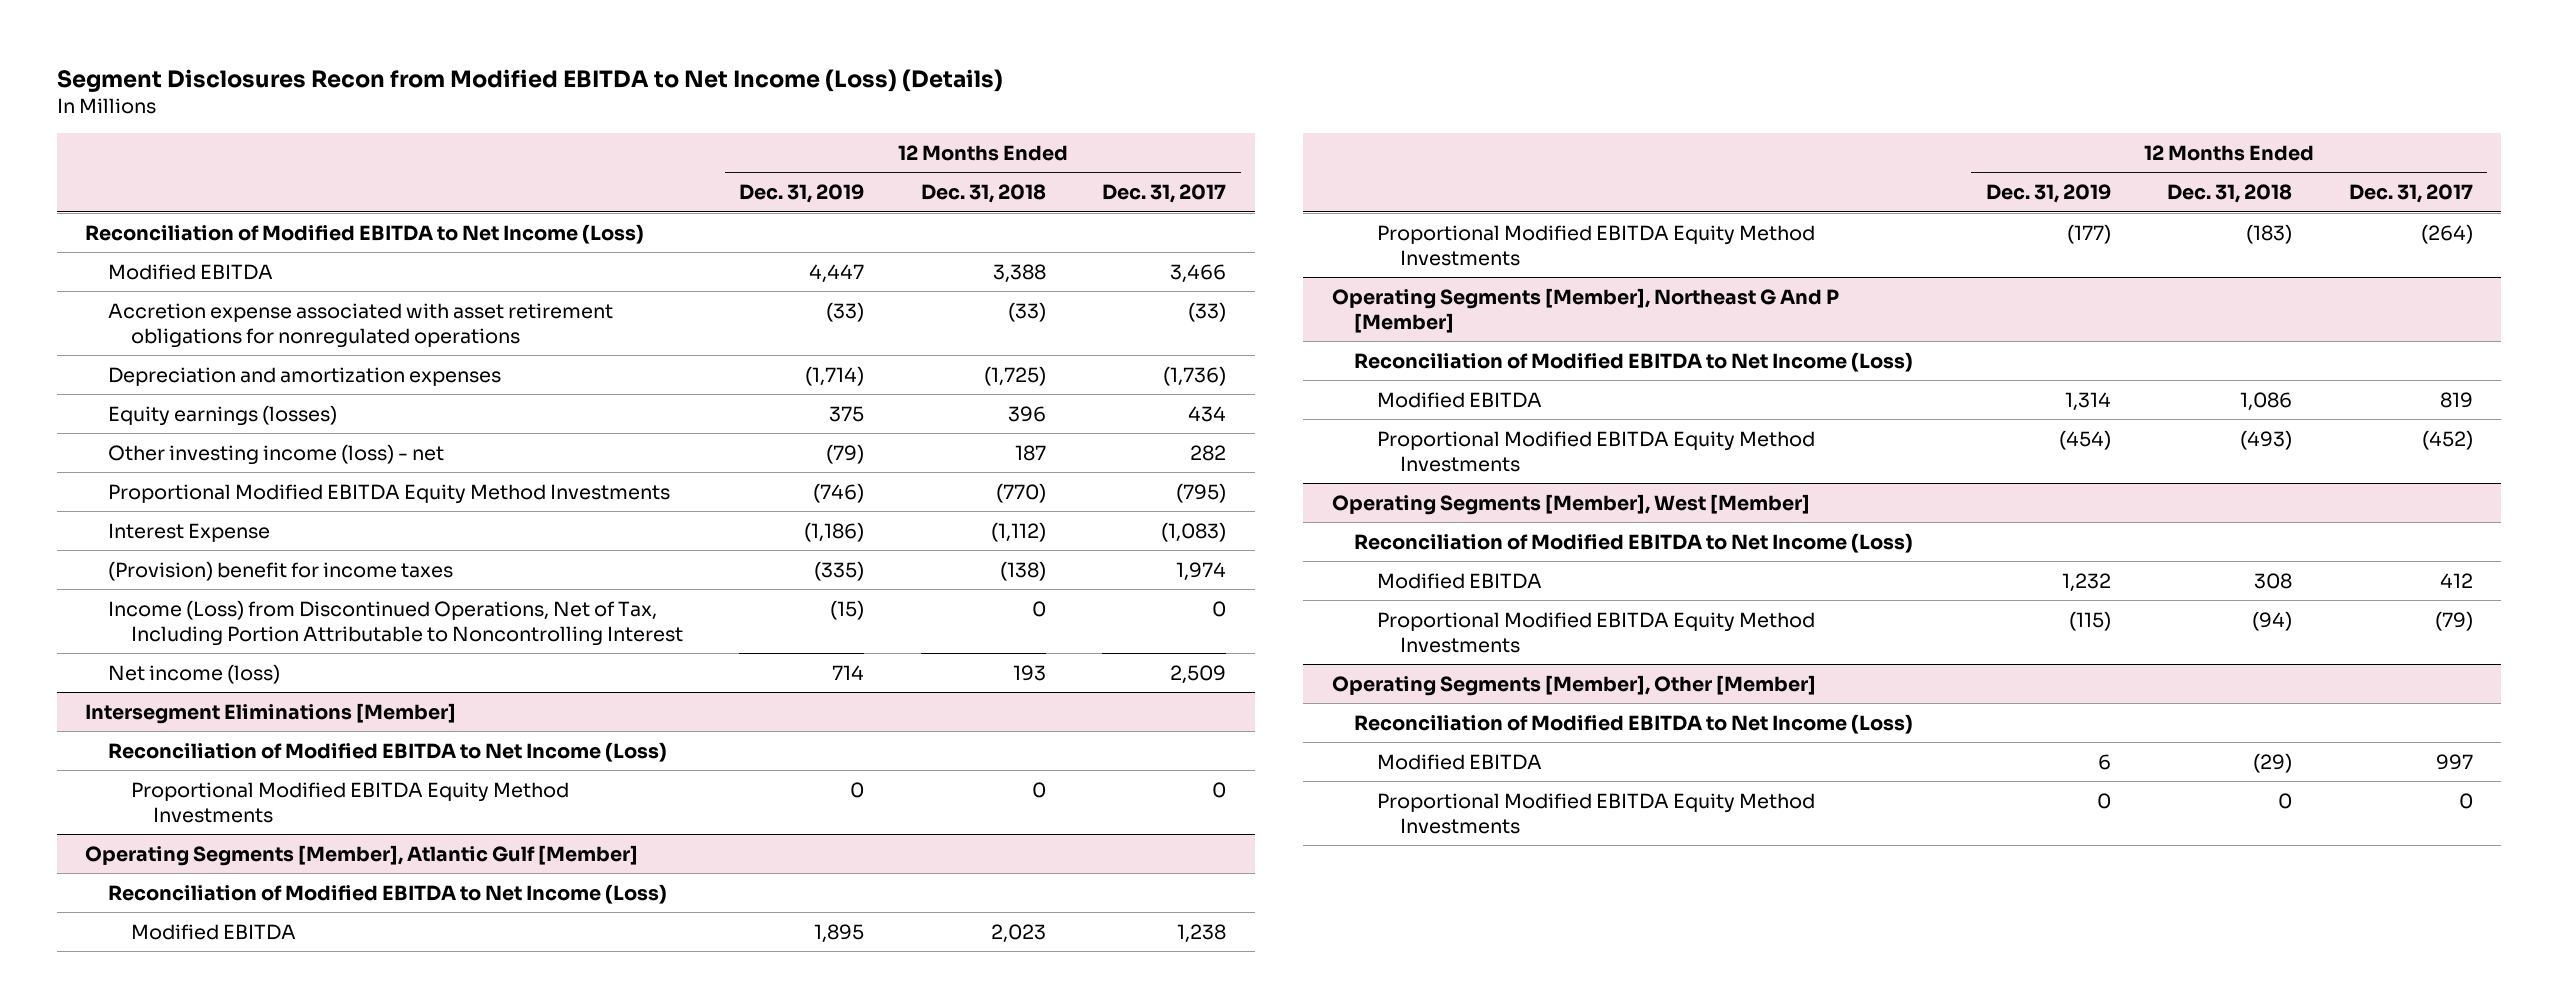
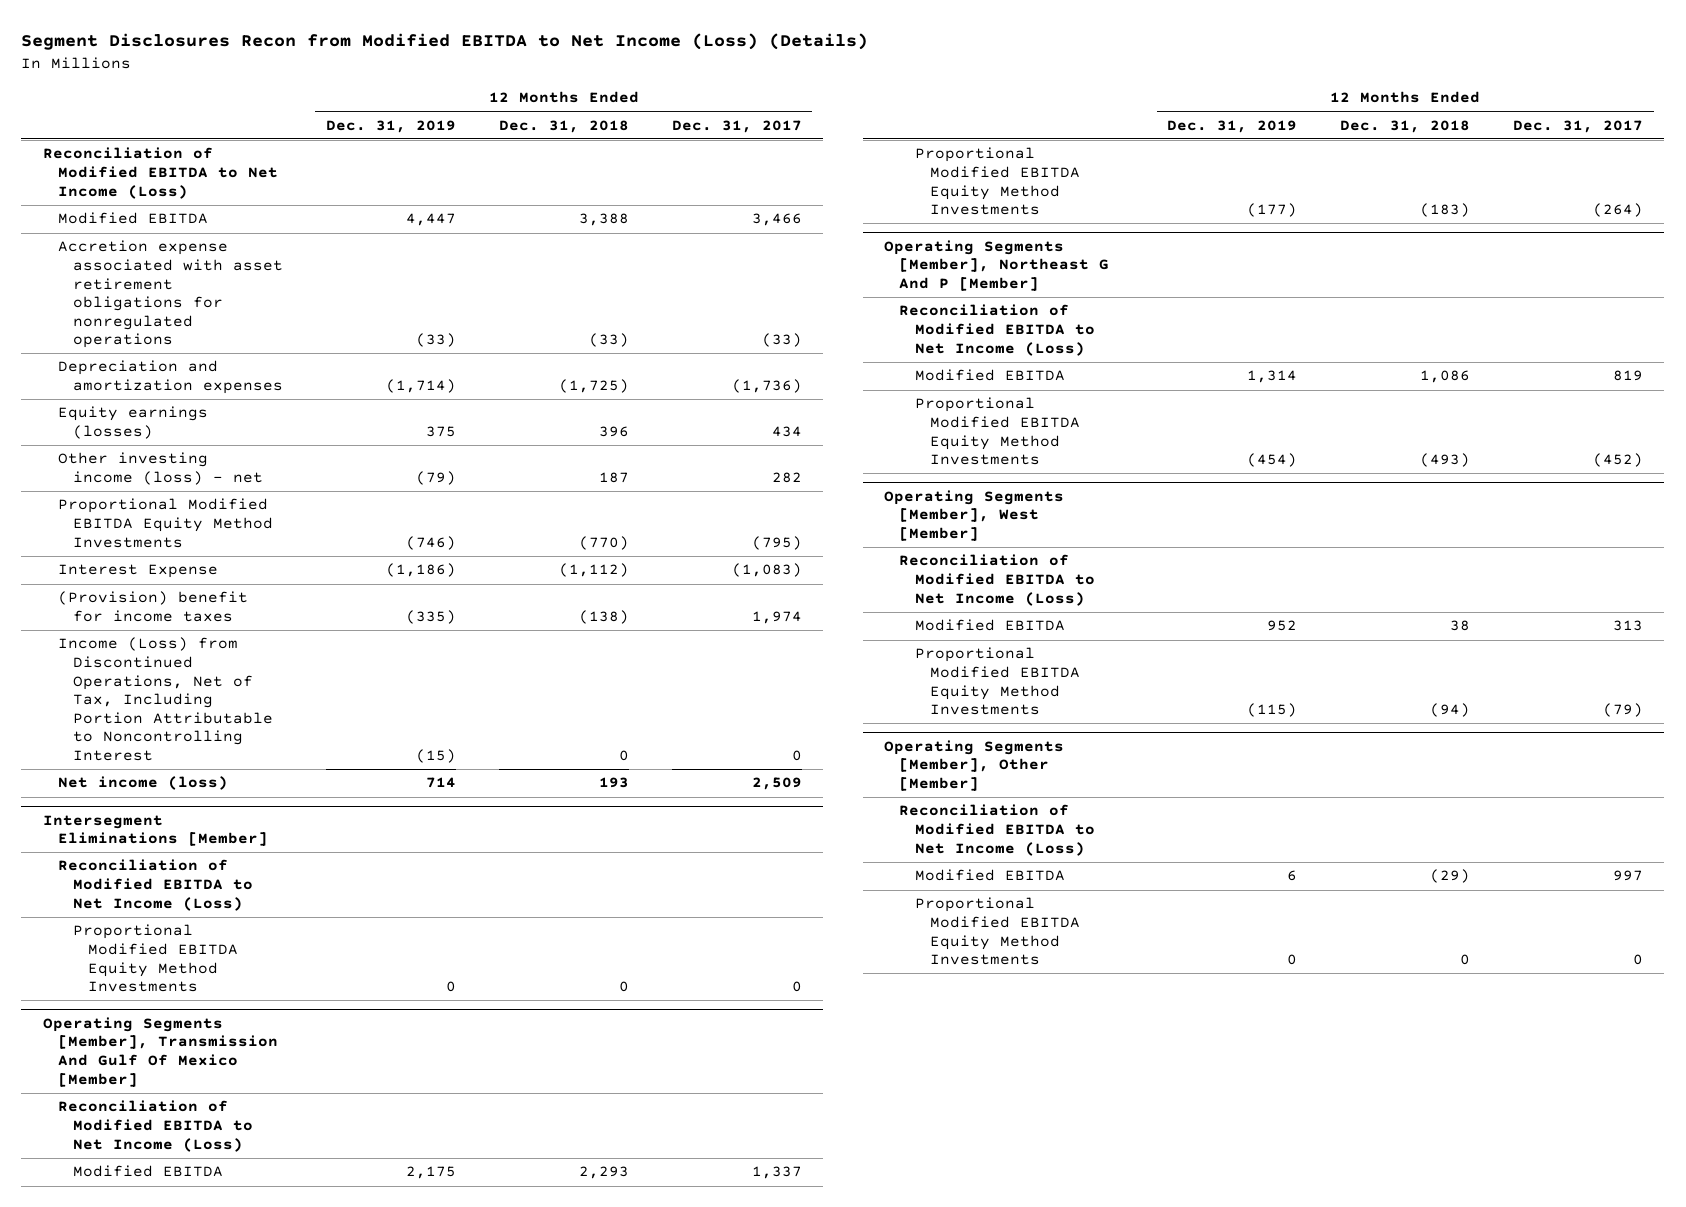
[85,844,639,866] Operating Segments [Member], Atlantic Gulf [Member] -> none
none -> [42,1016,278,1087] Operating Segments [Member], Transmission And Gulf Of Mexico [Member]
[814,923,865,943] 1,895 -> [405,1166,456,1180] 2,175
[990,923,1046,943] 2,023 -> [578,1166,629,1180] 2,293
[1177,923,1227,943] 1,238 -> [751,1166,802,1180] 1,337
[2061,572,2111,592] 1,232 -> [1267,620,1298,632] 952
[2254,572,2293,589] 308 -> [1450,620,1471,632] 38
[2439,572,2473,588] 412 -> [1613,620,1644,632] 313

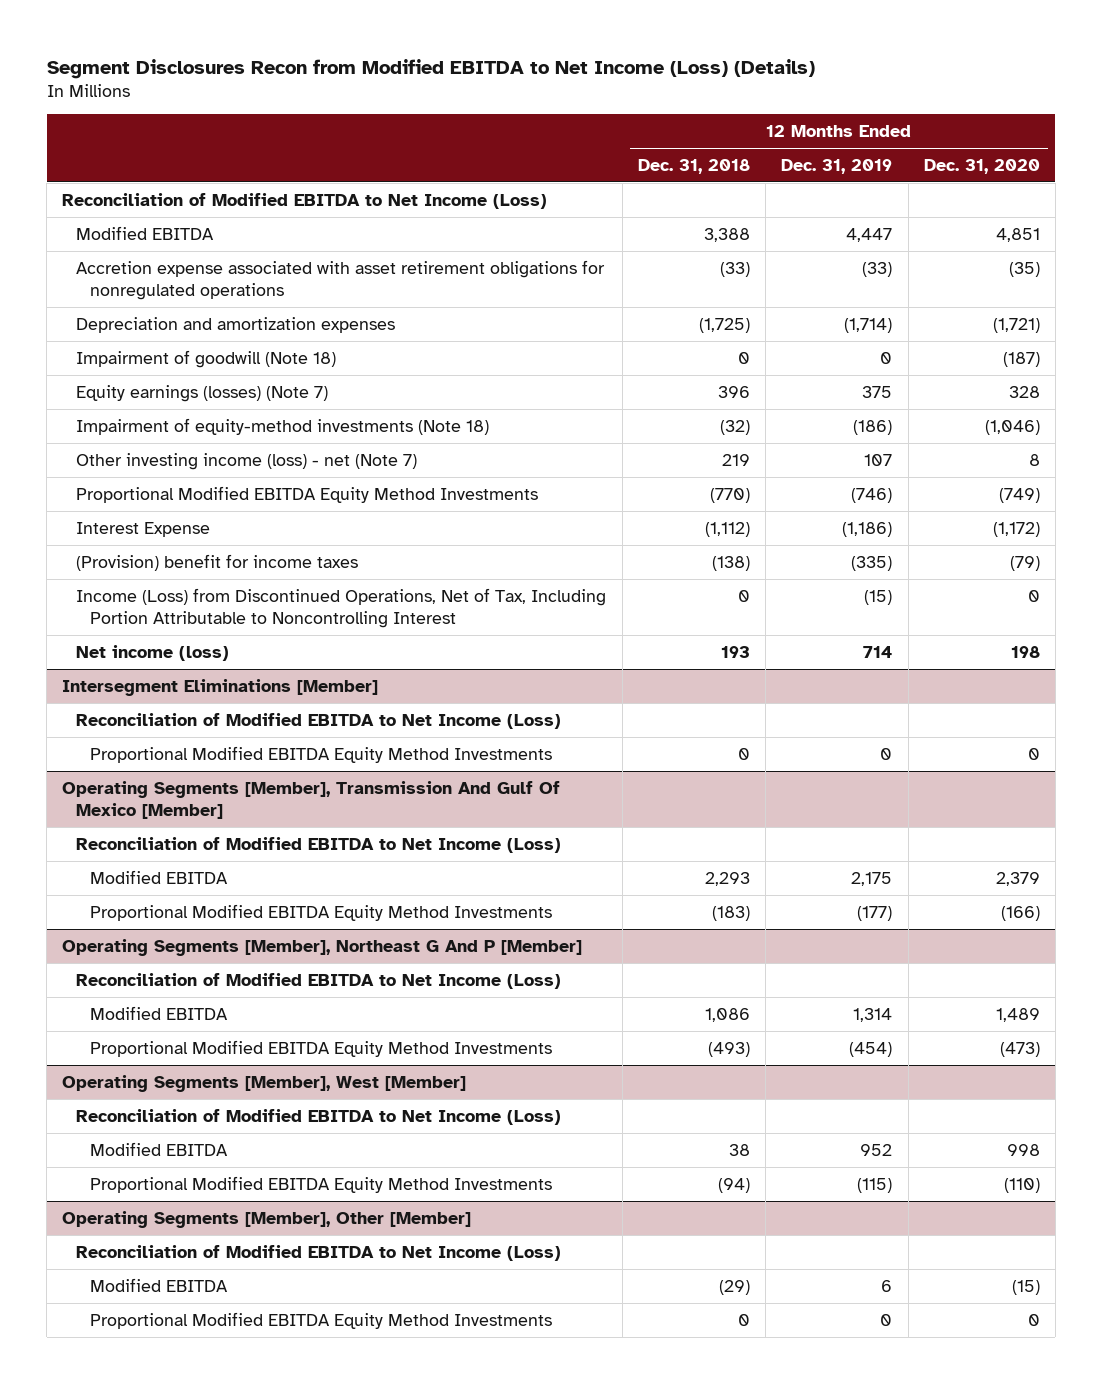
[671,119,802,133] Dec. 31, 2017 -> none
none -> [923,158,1040,174] Dec. 31, 2020
none -> [76,349,337,368] Impairment of goodwill (Note 18)
[57,406,208,440] Equity earnings (losses) -> [76,384,329,402] Equity earnings (losses) (Note 7)
none -> [76,417,490,435] Impairment of equity-method investments (Note 18)
[57,452,264,486] Other investing income (loss) - net -> [76,452,418,470] Other investing income (loss) - net (Note 7)
[415,471,456,486] (79) -> [864,453,893,466] 107
[598,472,629,484] 187 -> [721,453,750,466] 219

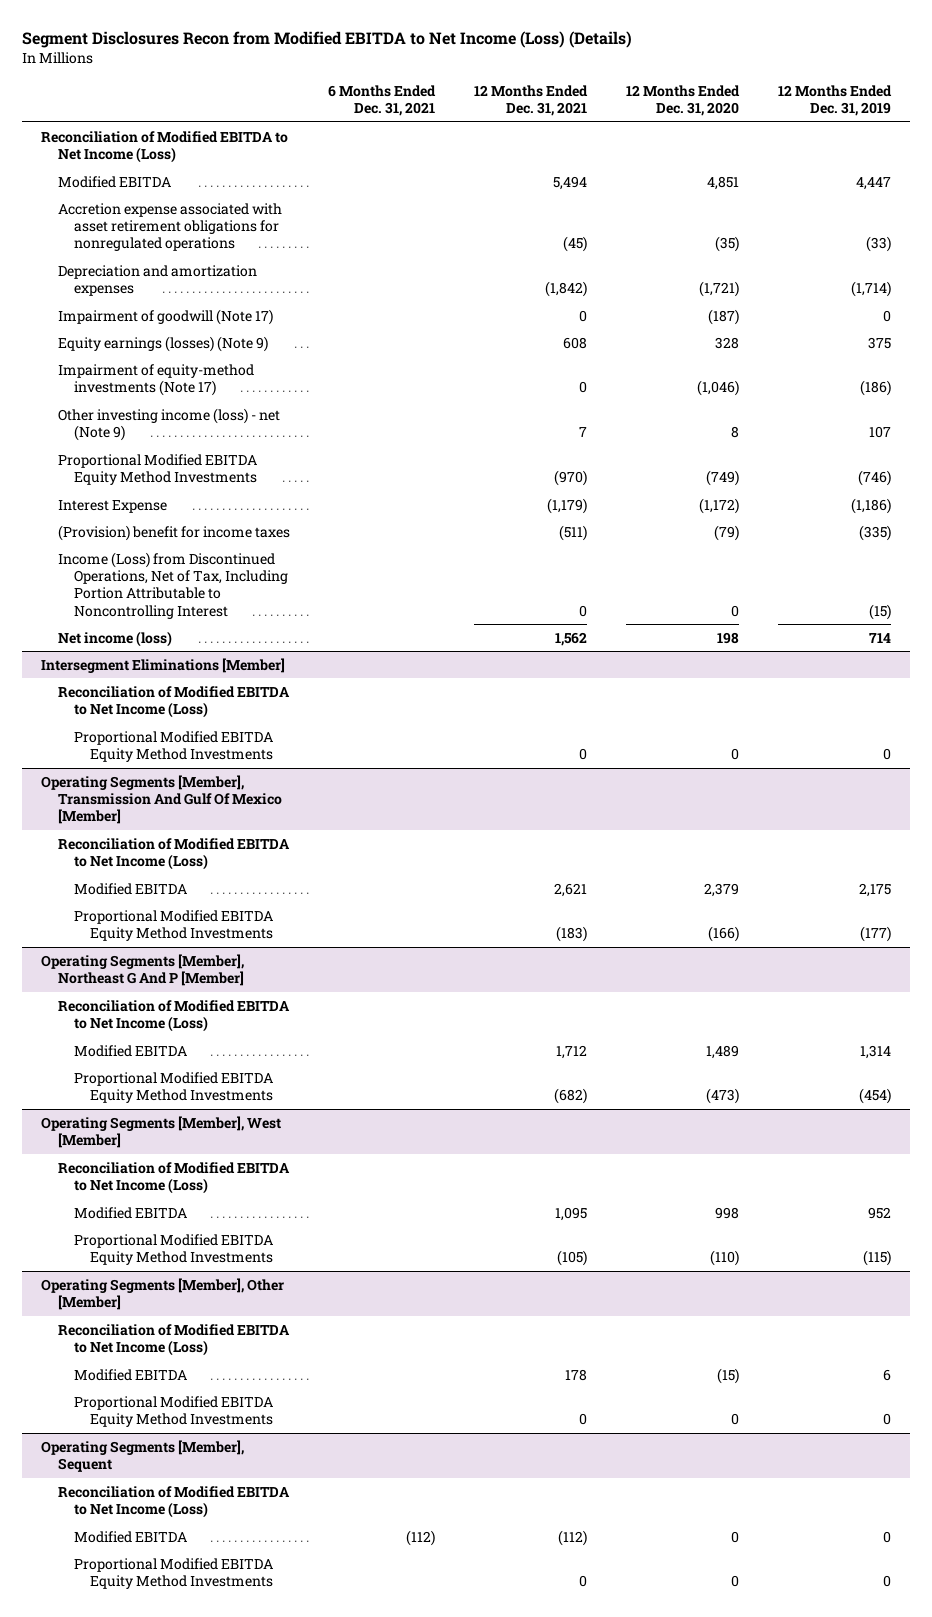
[637,158,750,174] Dec. 31, 2018 -> none
none -> [328,84,437,117] 6 Months Ended Dec. 31, 2021
none -> [474,84,589,117] 12 Months Ended Dec. 31, 2021
[76,349,337,368] Impairment of goodwill (Note 18) -> [57,308,273,325] Impairment of goodwill (Note 17)
[76,384,329,402] Equity earnings (losses) (Note 7) -> [57,335,268,352] Equity earnings (losses) (Note 9)
[76,417,490,435] Impairment of equity-method investments (Note 18) -> [57,363,254,397] Impairment of equity-method investments (Note 17)
[76,452,418,470] Other investing income (loss) - net (Note 7) -> [57,407,280,442] Other investing income (loss) - net (Note 9)
none -> [41,1439,245,1473] Operating Segments [Member], Sequent
none -> [57,1485,290,1519] Reconciliation of Modified EBITDA to Net Income (Loss)
none -> [74,1530,188,1543] Modified EBITDA
none -> [74,1557,274,1590] Proportional Modified EBITDA Equity Method Investments

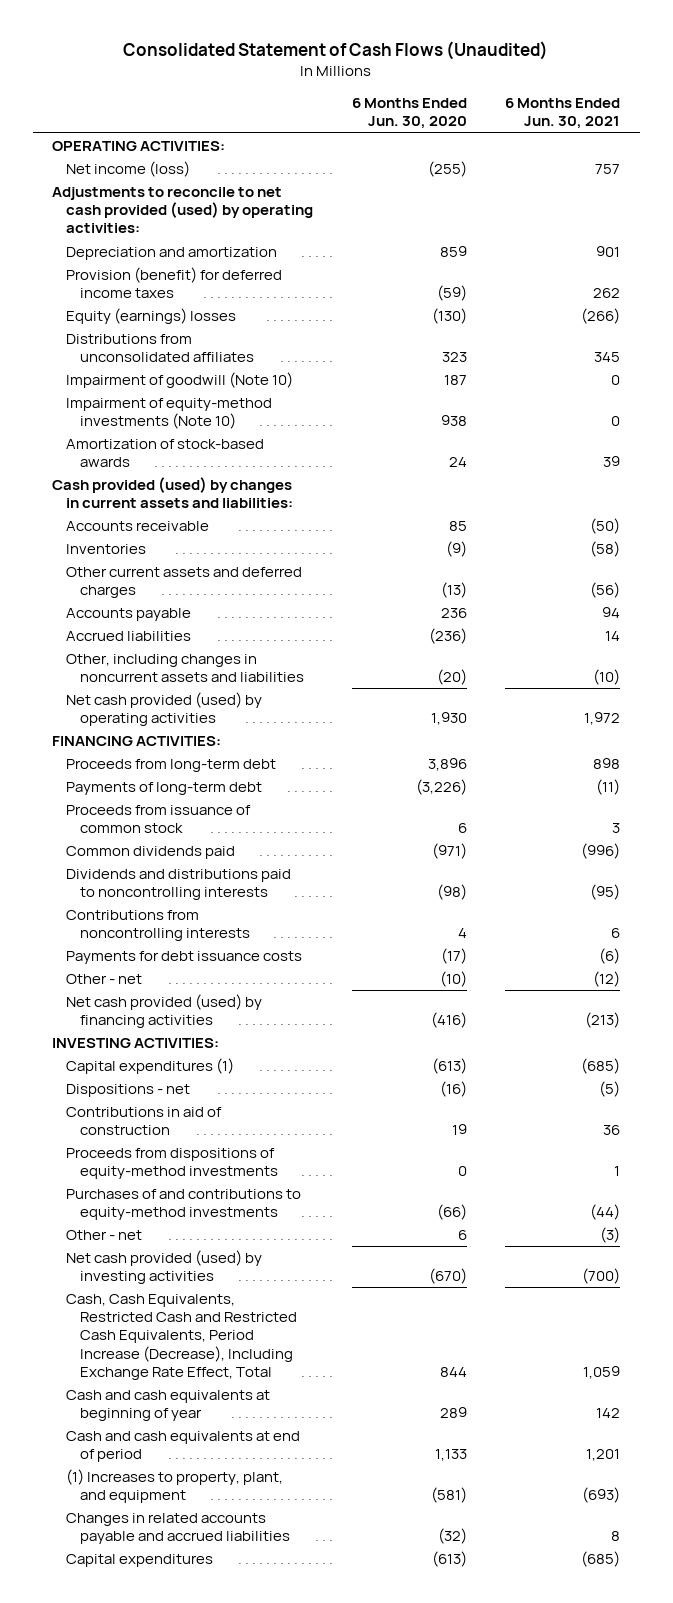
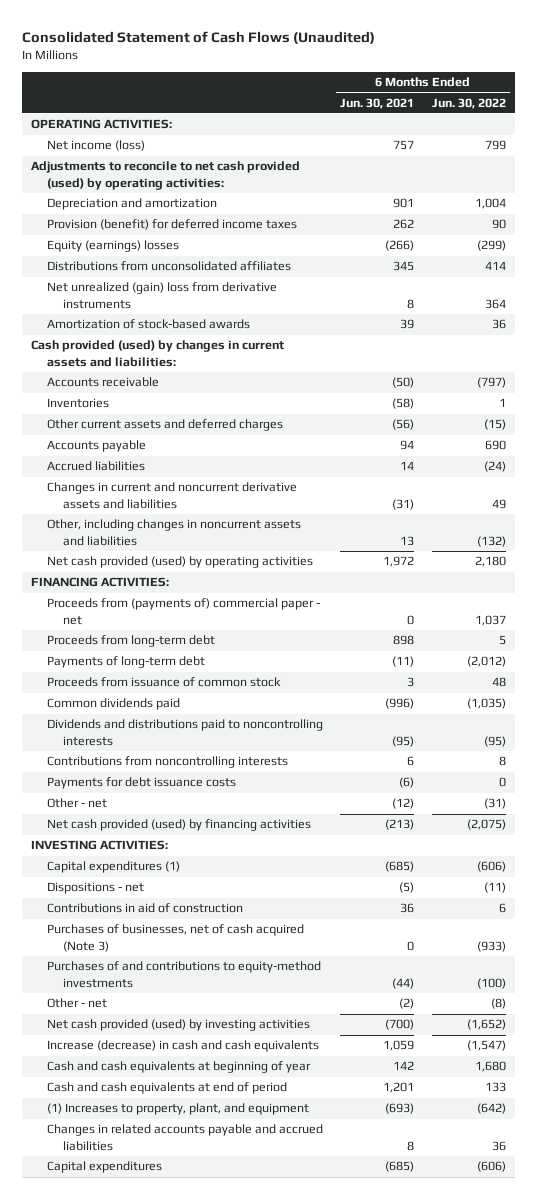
[351,98,467,130] 6 Months Ended Jun. 30, 2020 -> none
none -> [431,97,506,109] Jun. 30, 2022
[66,372,294,389] Impairment of goodwill (Note 10) -> none
[66,398,273,430] Impairment of equity-method investments (Note 10) -> none
none -> [46,282,277,309] Net unrealized (gain) loss from derivative instruments
none -> [46,482,297,509] Changes in current and noncurrent derivative assets and liabilities
[593,669,621,686] (10) -> [400,535,415,546] 13
none -> [46,598,320,625] Proceeds from (payments of) commercial paper - net
[66,1148,279,1180] Proceeds from dispositions of equity-method investments -> none
none -> [46,924,304,952] Purchases of businesses, net of cash acquired (Note 3)
[600,1227,621,1244] (3) -> [399,998,415,1010] (2)
[66,1294,298,1380] Cash, Cash Equivalents, Restricted Cash and Restricted Cash Equivalents, Period Increase (Decrease), Including Exchange Rate Effect, Total -> [46,1040,319,1053] Increase (decrease) in cash and cash equivalents

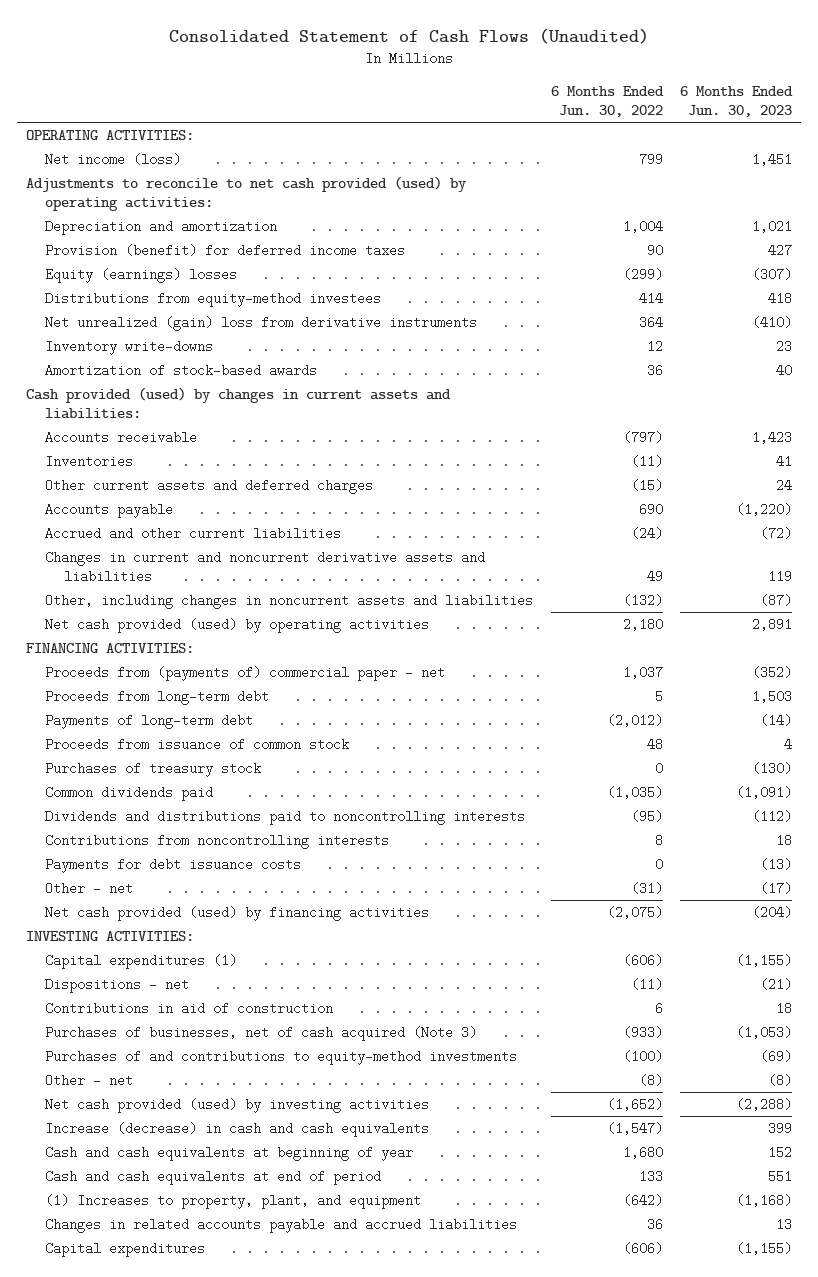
[340,97,415,109] Jun. 30, 2021 -> none
none -> [680,86,794,118] 6 Months Ended Jun. 30, 2023
[46,261,291,272] Distributions from unconsolidated affiliates -> [45,291,382,307] Distributions from equity-method investees
none -> [45,339,214,355] Inventory write-downs
[498,398,506,408] 1 -> [630,454,663,468] (11)
[46,461,145,472] Accrued liabilities -> [45,526,342,540] Accrued and other current liabilities
none -> [45,761,262,777] Purchases of treasury stock

